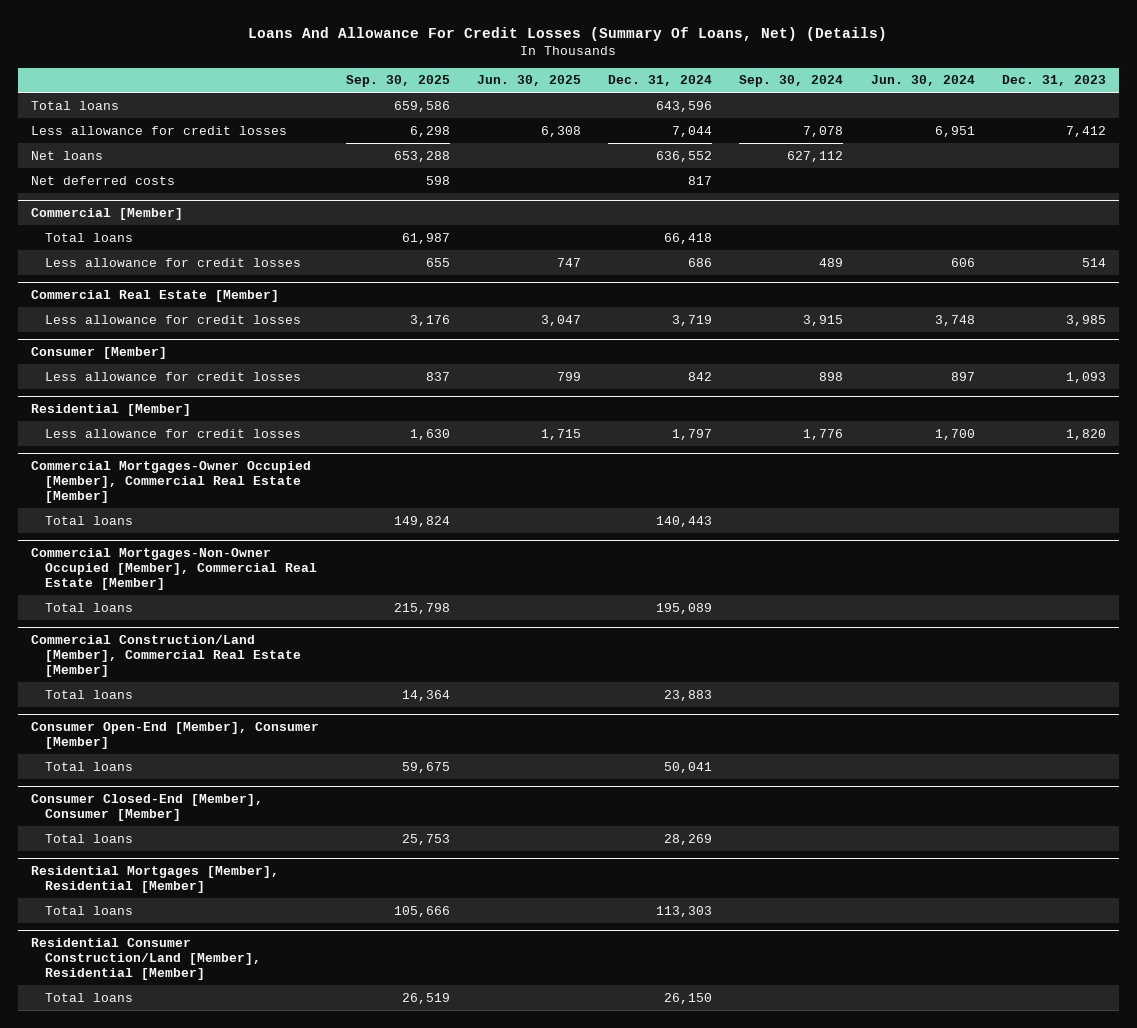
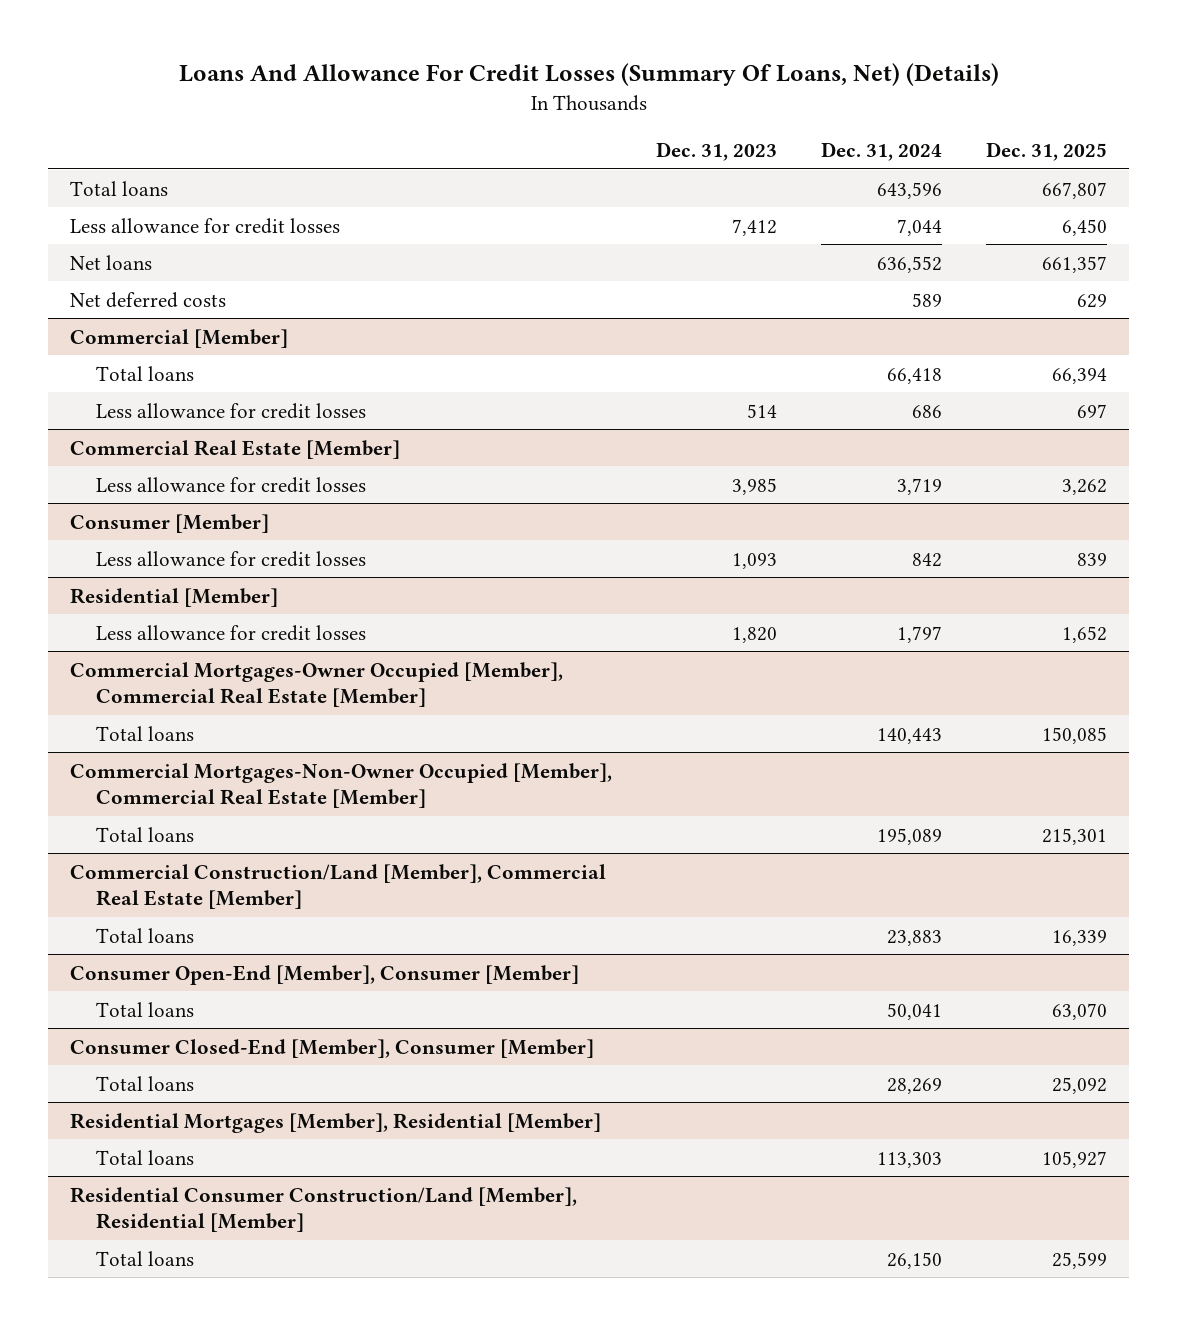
[346,75,451,88] Sep. 30, 2025 -> none
[477,75,582,87] Jun. 30, 2025 -> none
[739,75,844,88] Sep. 30, 2024 -> none
[870,75,975,87] Jun. 30, 2024 -> none
none -> [986,141,1108,161] Dec. 31, 2025
[688,175,713,185] 817 -> [912,292,943,307] 589

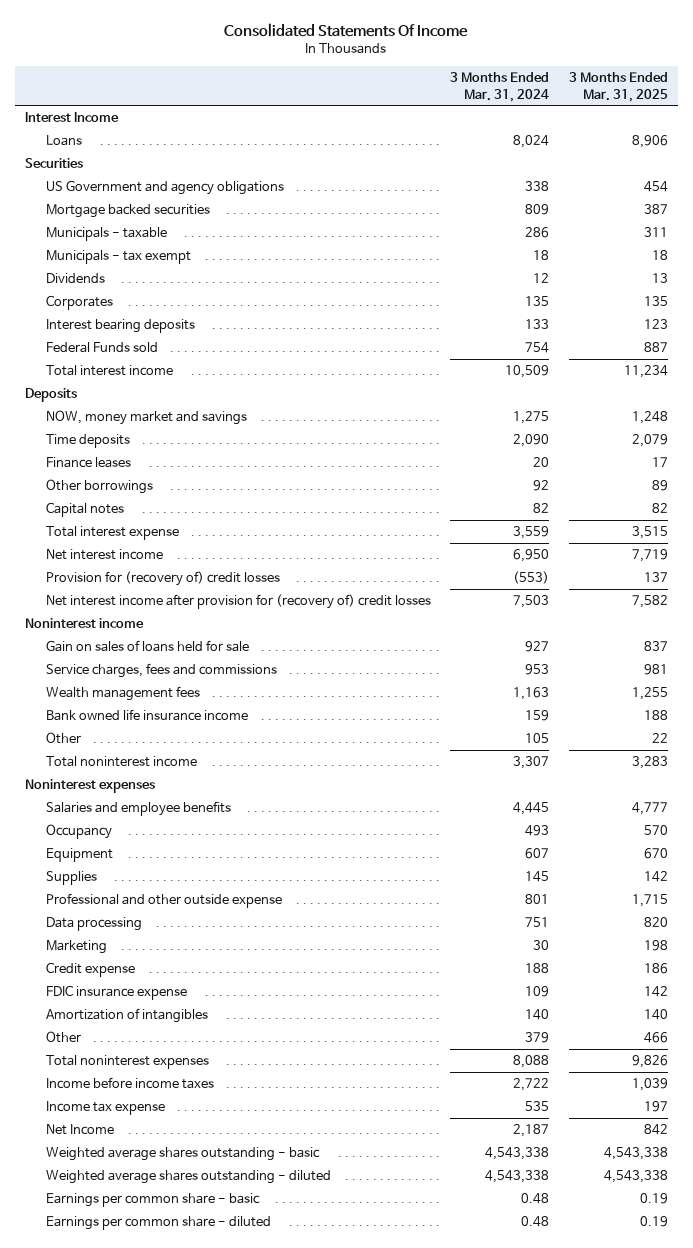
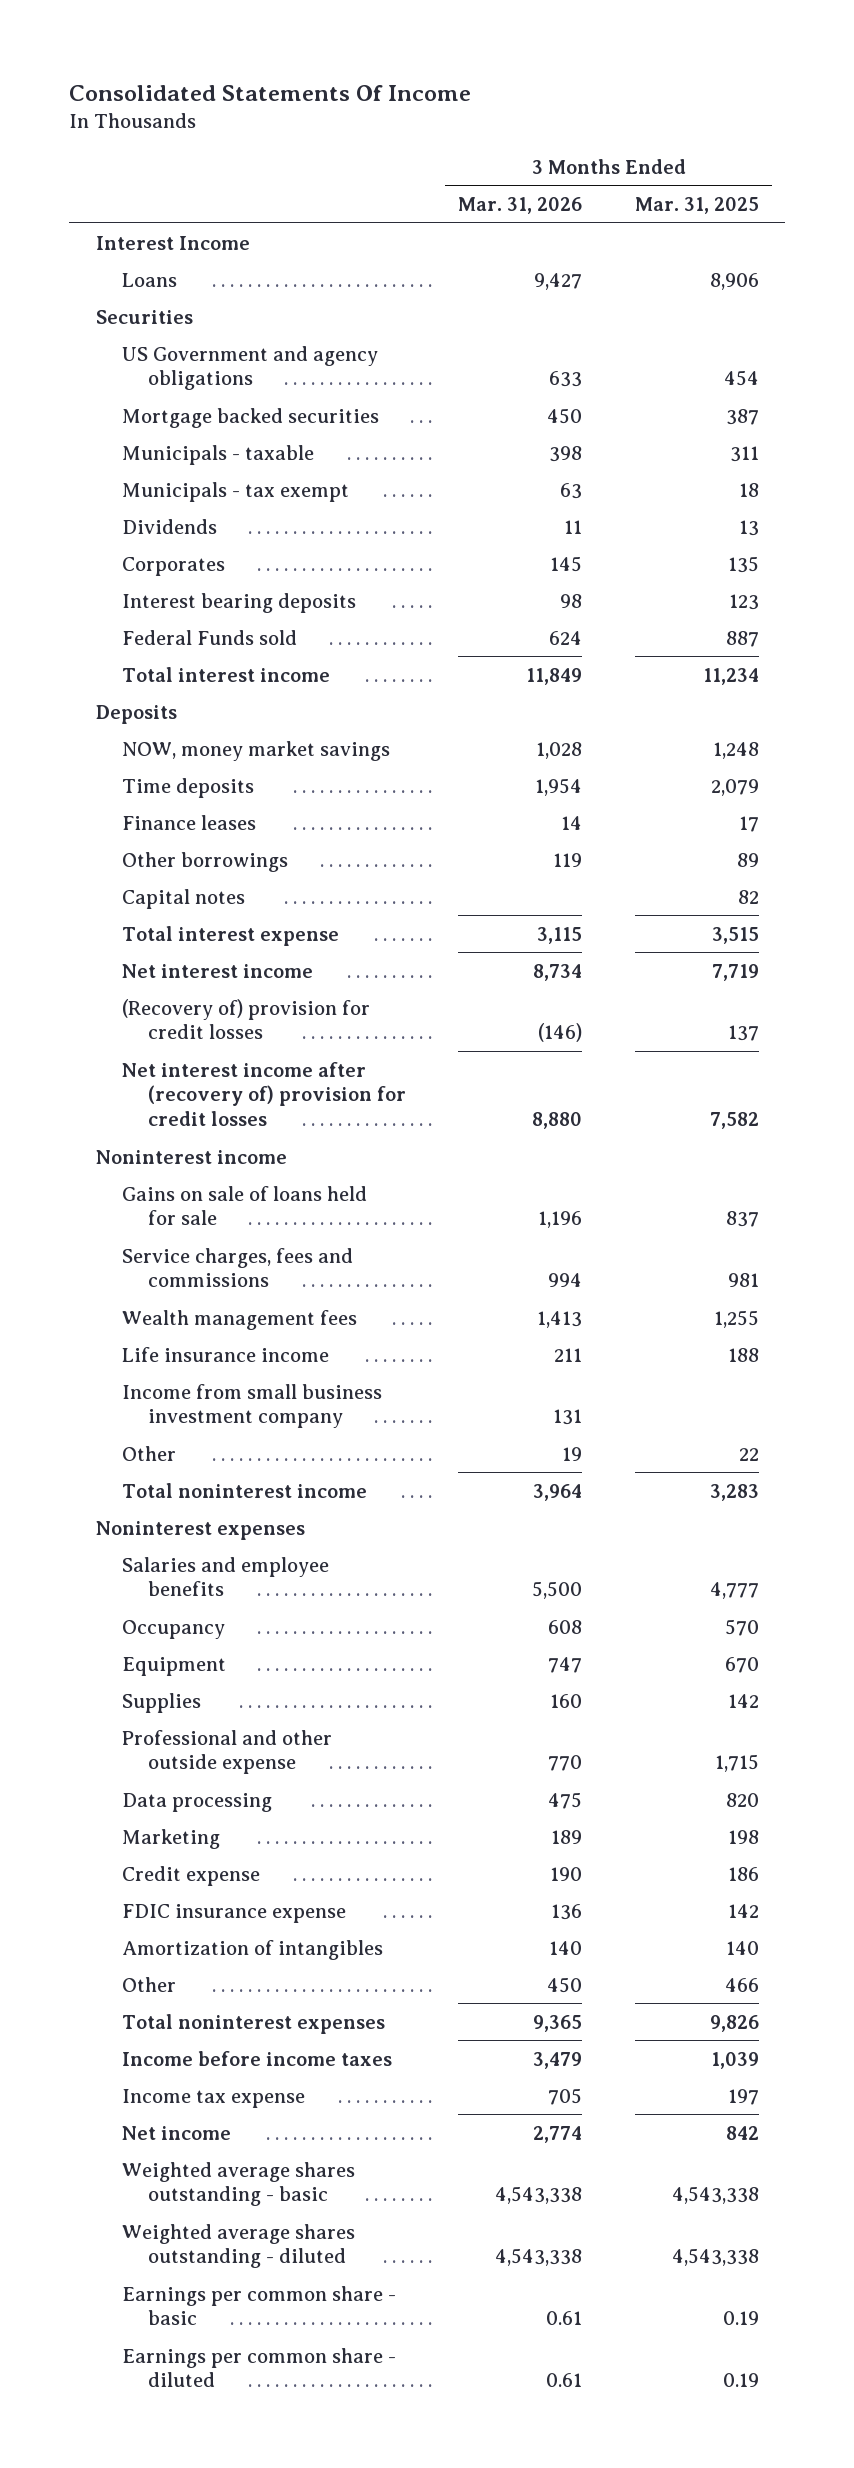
[450,72,550,102] 3 Months Ended Mar. 31, 2024 -> none
none -> [458,197,583,215] Mar. 31, 2026
[45,410,247,426] NOW, money market and savings -> [121,740,390,761] NOW, money market savings
[45,571,280,587] Provision for (recovery of) credit losses -> [121,998,370,1040] (Recovery of) provision for credit losses
[45,594,431,610] Net interest income after provision for (recovery of) credit losses -> [121,1061,407,1127] Net interest income after (recovery of) provision for credit losses
[45,640,249,653] Gain on sales of loans held for sale -> [121,1185,367,1226] Gains on sale of loans held for sale
[45,709,248,722] Bank owned life insurance income -> [121,1346,329,1362] Life insurance income
none -> [121,1383,382,1429] Income from small business investment company
[45,1124,114,1136] Net Income -> [121,2125,231,2140] Net income

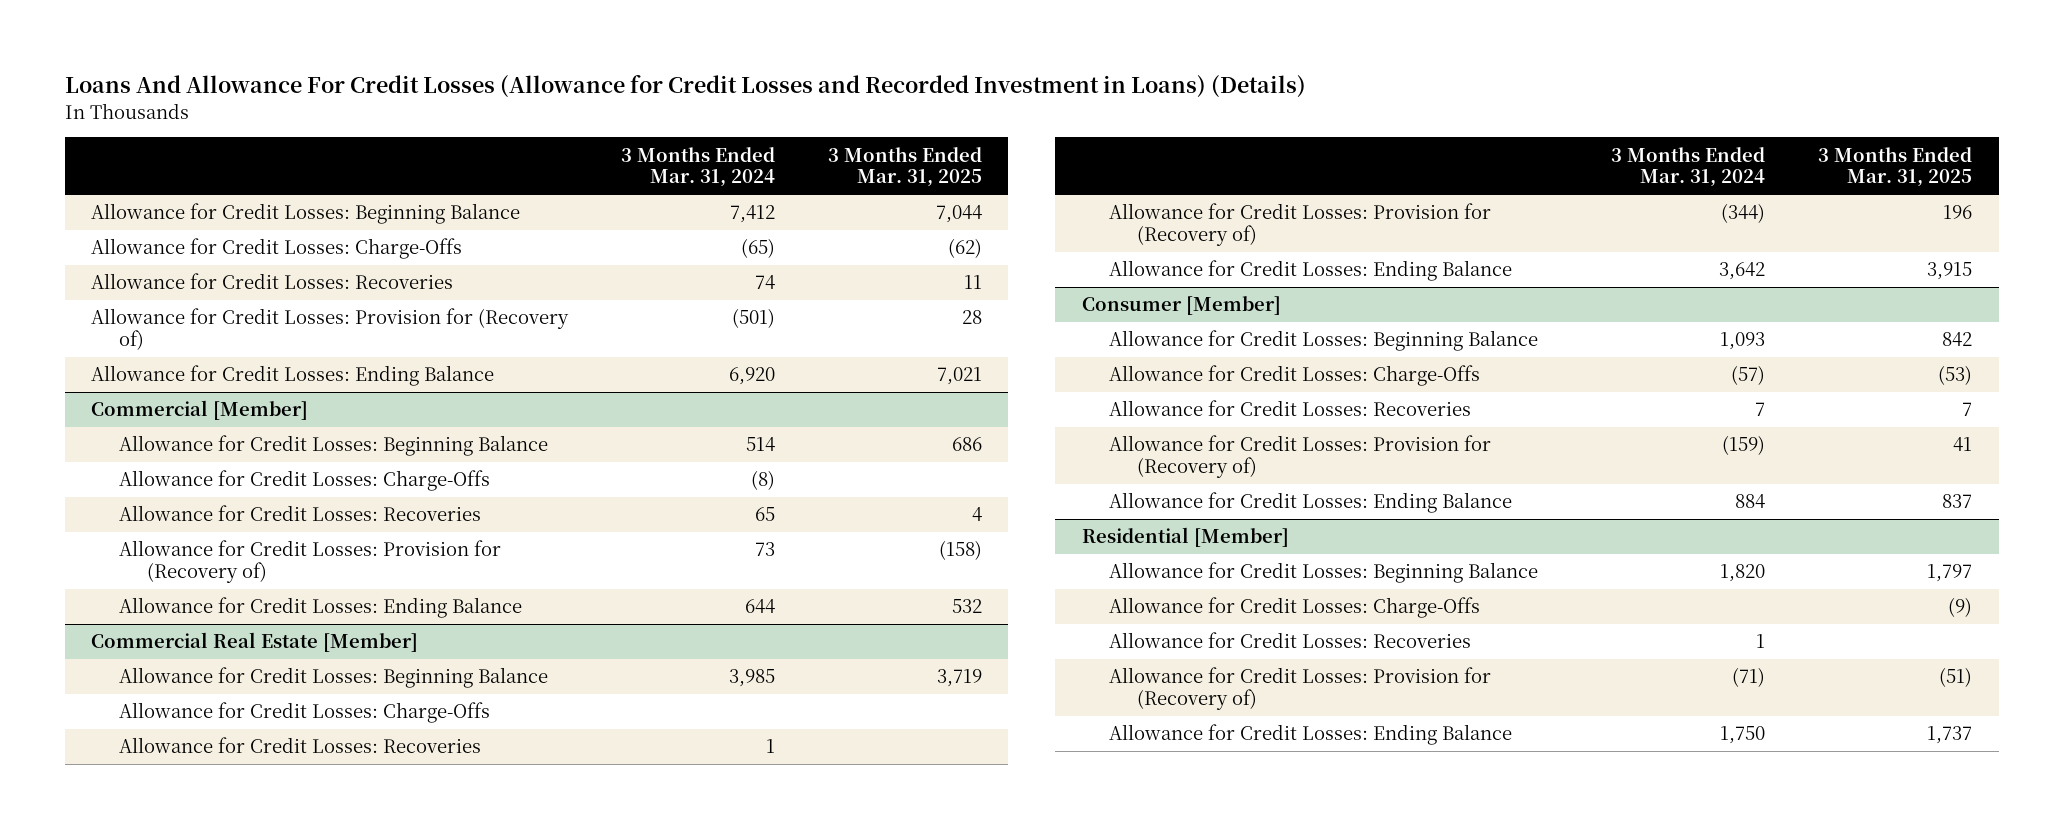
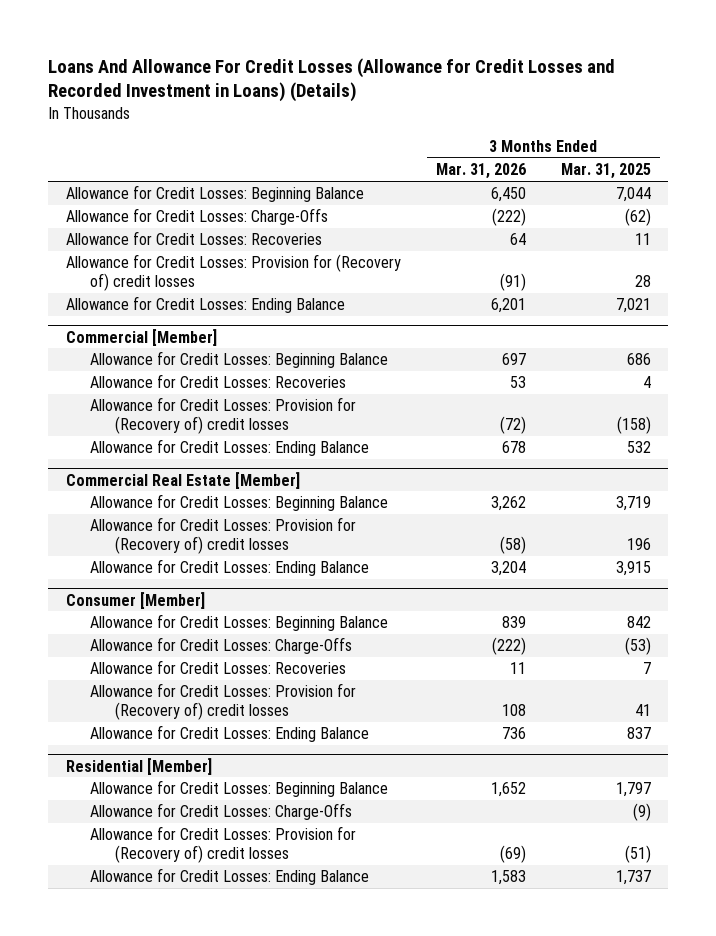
[620,146,775,188] 3 Months Ended Mar. 31, 2024 -> none
none -> [435,163,526,180] Mar. 31, 2026
[91,308,570,351] Allowance for Credit Losses: Provision for (Recovery of) -> [65,254,401,291] Allowance for Credit Losses: Provision for (Recovery of) credit losses
[118,470,490,492] Allowance for Credit Losses: Charge-Offs -> none
[118,540,501,584] Allowance for Credit Losses: Provision for (Recovery of) -> [90,397,357,434] Allowance for Credit Losses: Provision for (Recovery of) credit losses
[118,702,490,724] Allowance for Credit Losses: Charge-Offs -> none
[118,737,481,754] Allowance for Credit Losses: Recoveries -> none
[1109,203,1492,247] Allowance for Credit Losses: Provision for (Recovery of) -> [90,517,357,554] Allowance for Credit Losses: Provision for (Recovery of) credit losses
[1109,435,1492,479] Allowance for Credit Losses: Provision for (Recovery of) -> [90,683,357,720] Allowance for Credit Losses: Provision for (Recovery of) credit losses
[1109,632,1472,649] Allowance for Credit Losses: Recoveries -> none
[1109,667,1492,711] Allowance for Credit Losses: Provision for (Recovery of) -> [90,826,357,863] Allowance for Credit Losses: Provision for (Recovery of) credit losses

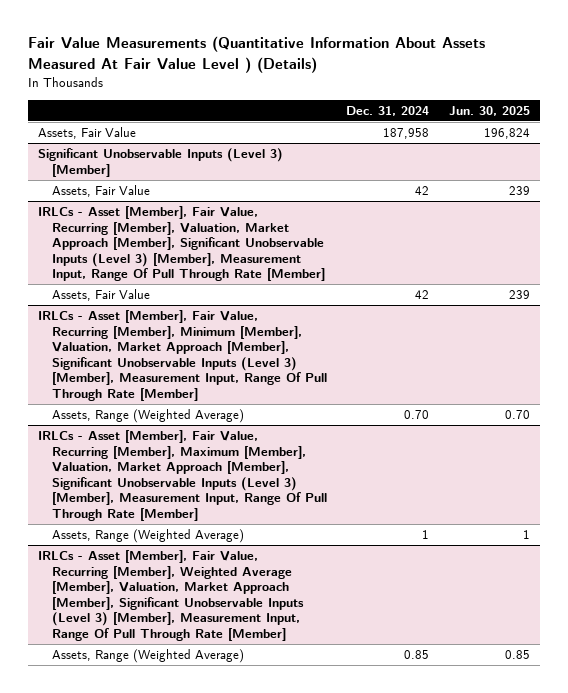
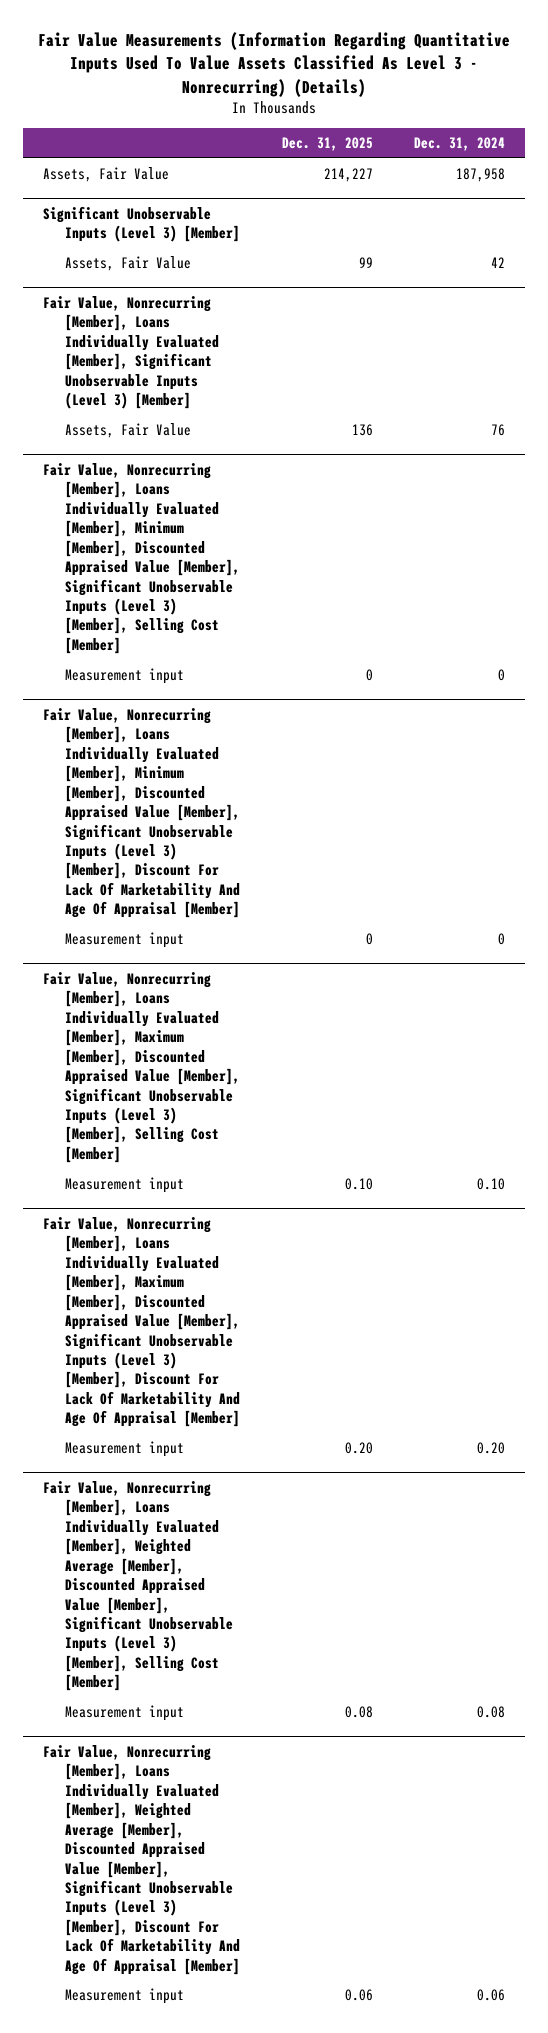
[27,36,485,73] Fair Value Measurements (Quantitative Information About Assets Measured At Fair Value Level ) (Details) -> [38,32,511,97] Fair Value Measurements (Information Regarding Quantitative Inputs Used To Value Assets Classified As Level 3 - Nonrecurring) (Details)
[449,105,531,116] Jun. 30, 2025 -> none
none -> [281,137,373,152] Dec. 31, 2025
[37,206,325,282] IRLCs - Asset [Member], Fair Value, Recurring [Member], Valuation, Market Approach [Member], Significant Unobservable Inputs (Level 3) [Member], Measurement Input, Range Of Pull Through Rate [Member] -> none
[37,310,327,401] IRLCs - Asset [Member], Fair Value, Recurring [Member], Minimum [Member], Valuation, Market Approach [Member], Significant Unobservable Inputs (Level 3) [Member], Measurement Input, Range Of Pull Through Rate [Member] -> none
[51,409,244,424] Assets, Range (Weighted Average) -> none
[37,430,327,521] IRLCs - Asset [Member], Fair Value, Recurring [Member], Maximum [Member], Valuation, Market Approach [Member], Significant Unobservable Inputs (Level 3) [Member], Measurement Input, Range Of Pull Through Rate [Member] -> none
[51,529,244,544] Assets, Range (Weighted Average) -> none
[37,550,304,641] IRLCs - Asset [Member], Fair Value, Recurring [Member], Weighted Average [Member], Valuation, Market Approach [Member], Significant Unobservable Inputs (Level 3) [Member], Measurement Input, Range Of Pull Through Rate [Member] -> none
[51,649,244,664] Assets, Range (Weighted Average) -> none
none -> [43,295,220,410] Fair Value, Nonrecurring [Member], Loans Individually Evaluated [Member], Significant Unobservable Inputs (Level 3) [Member]
[415,290,430,300] 42 -> [490,424,505,437] 76
none -> [43,462,241,654] Fair Value, Nonrecurring [Member], Loans Individually Evaluated [Member], Minimum [Member], Discounted Appraised Value [Member], Significant Unobservable Inputs (Level 3) [Member], Selling Cost [Member]
none -> [65,668,185,685] Measurement input
none -> [43,707,241,919] Fair Value, Nonrecurring [Member], Loans Individually Evaluated [Member], Minimum [Member], Discounted Appraised Value [Member], Significant Unobservable Inputs (Level 3) [Member], Discount For Lack Of Marketability And Age Of Appraisal [Member]
none -> [65,932,185,949] Measurement input
none -> [43,971,241,1163] Fair Value, Nonrecurring [Member], Loans Individually Evaluated [Member], Maximum [Member], Discounted Appraised Value [Member], Significant Unobservable Inputs (Level 3) [Member], Selling Cost [Member]
none -> [65,1177,185,1194] Measurement input
none -> [43,1216,241,1428] Fair Value, Nonrecurring [Member], Loans Individually Evaluated [Member], Maximum [Member], Discounted Appraised Value [Member], Significant Unobservable Inputs (Level 3) [Member], Discount For Lack Of Marketability And Age Of Appraisal [Member]
none -> [65,1441,185,1458] Measurement input
none -> [43,1480,234,1692] Fair Value, Nonrecurring [Member], Loans Individually Evaluated [Member], Weighted Average [Member], Discounted Appraised Value [Member], Significant Unobservable Inputs (Level 3) [Member], Selling Cost [Member]
none -> [65,1705,185,1722] Measurement input
none -> [43,1744,241,1975] Fair Value, Nonrecurring [Member], Loans Individually Evaluated [Member], Weighted Average [Member], Discounted Appraised Value [Member], Significant Unobservable Inputs (Level 3) [Member], Discount For Lack Of Marketability And Age Of Appraisal [Member]
none -> [65,1988,185,2005] Measurement input

